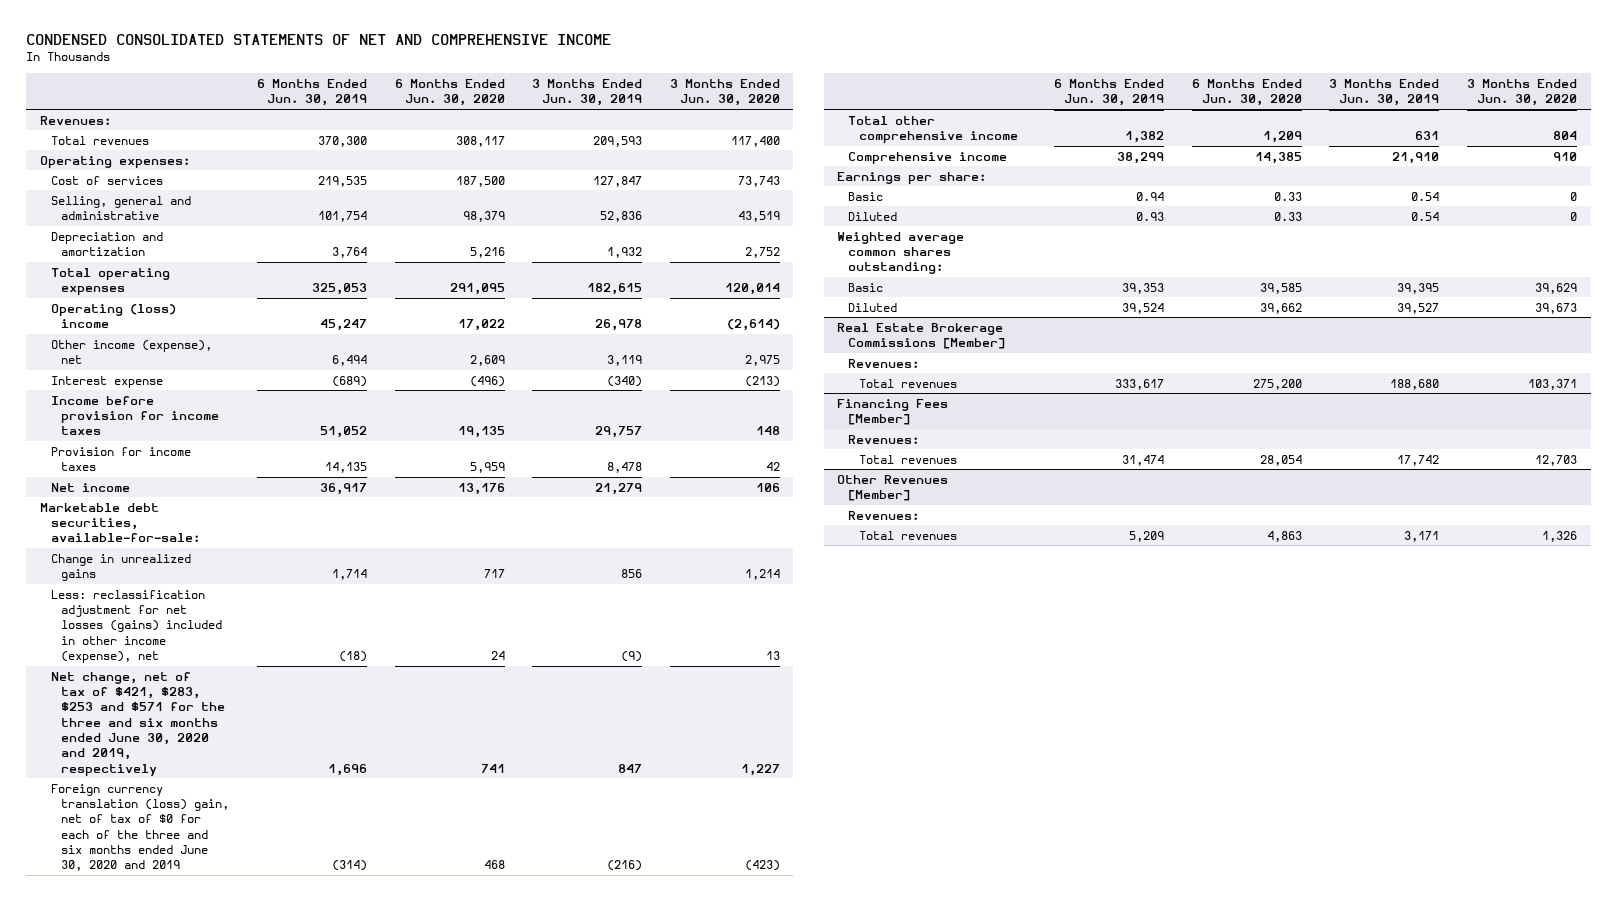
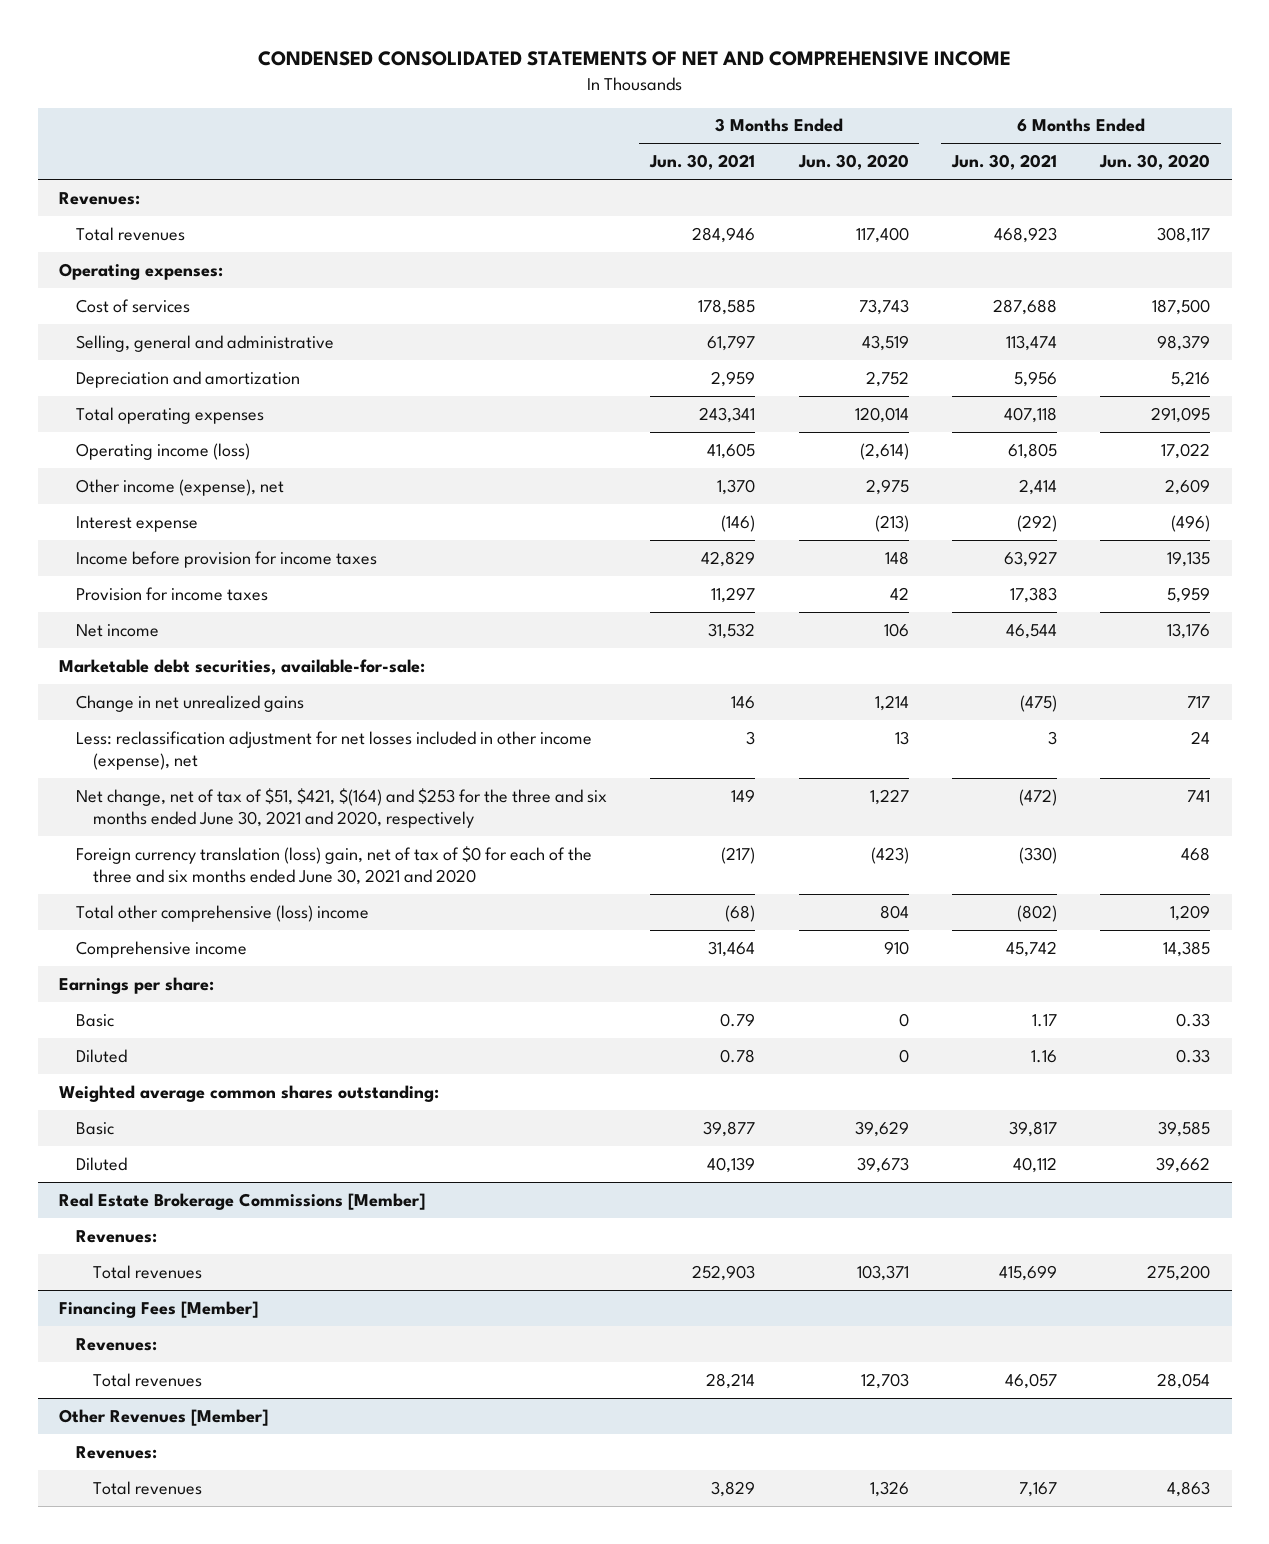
[257,79,368,107] 6 Months Ended Jun. 30, 2019 -> none
[532,79,643,107] 3 Months Ended Jun. 30, 2019 -> none
none -> [649,154,756,171] Jun. 30, 2021
none -> [950,154,1057,171] Jun. 30, 2021
[50,303,176,329] Operating (loss) income -> [75,442,250,460] Operating income (loss)
[50,553,191,582] Change in unrealized gains -> [75,694,304,712] Change in net unrealized gains
[50,589,223,663] Less: reclassification adjustment for net losses (gains) included in other income (expense), net -> [75,730,592,770] Less: reclassification adjustment for net losses included in other income (expense), net
[50,671,226,776] Net change, net of tax of $421, $283, $253 and $571 for the three and six months ended June 30, 2020 and 2019, respectively -> [75,787,607,828] Net change, net of tax of $51, $421, $(164) and $253 for the three and six months ended June 30, 2021 and 2020, respectively
[50,783,230,872] Foreign currency translation (loss) gain, net of tax of $0 for each of the three and six months ended June 30, 2020 and 2019 -> [75,845,592,885] Foreign currency translation (loss) gain, net of tax of $0 for each of the three and six months ended June 30, 2021 and 2020
[848,115,1018,144] Total other comprehensive income -> [75,904,369,922] Total other comprehensive (loss) income

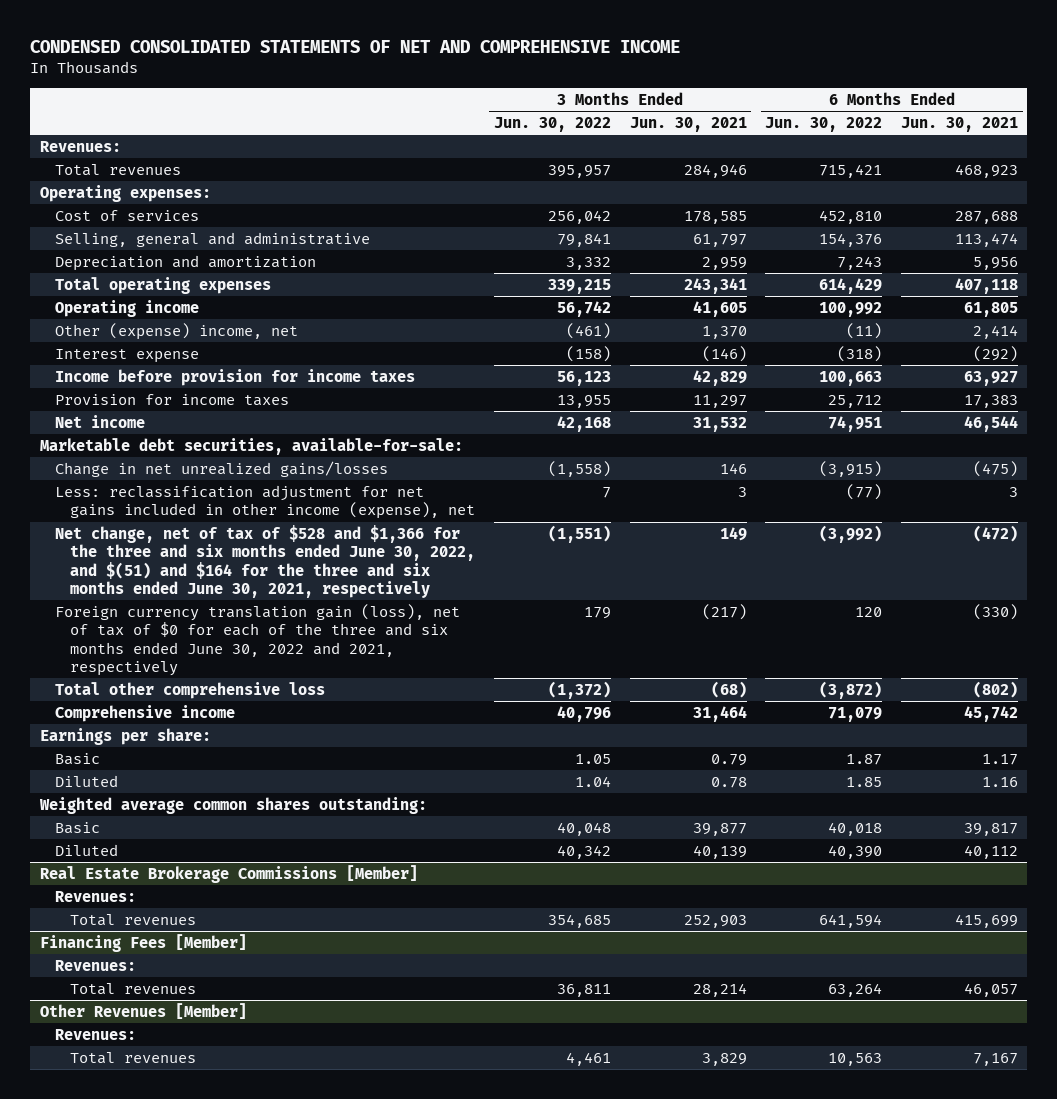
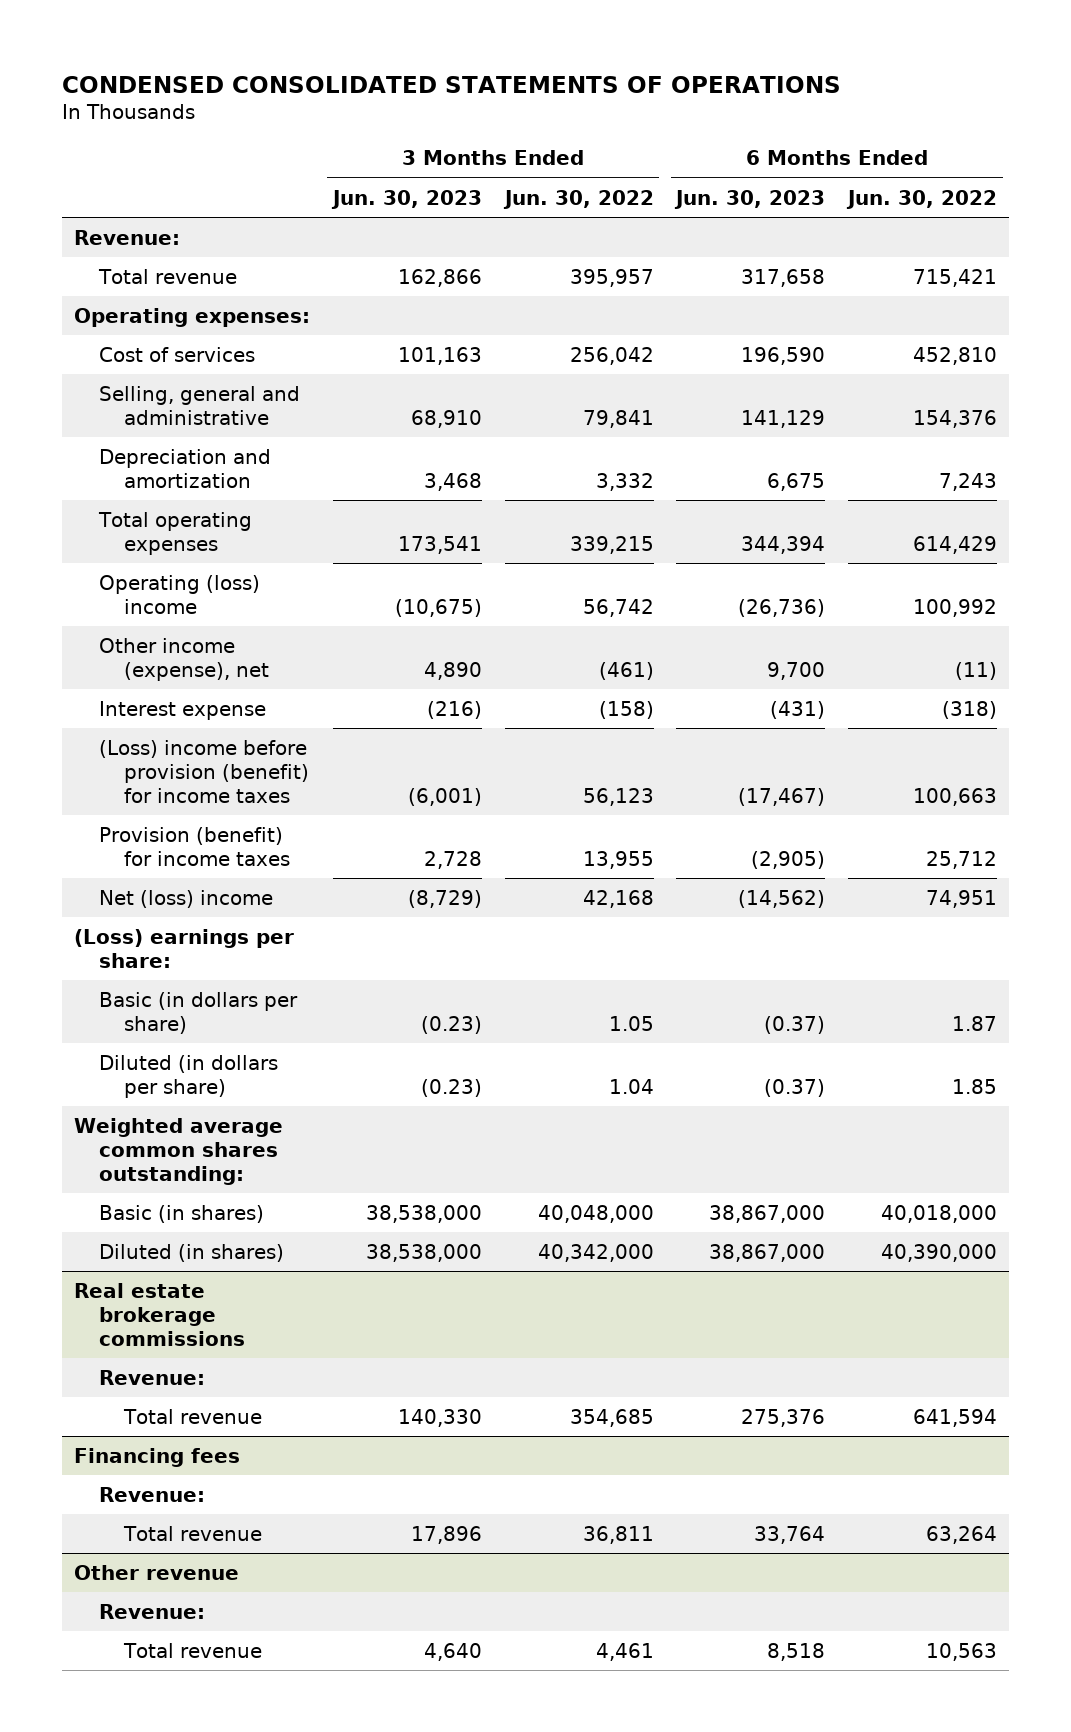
[30,40,681,54] CONDENSED CONSOLIDATED STATEMENTS OF NET AND COMPREHENSIVE INCOME -> [62,75,842,93] CONDENSED CONSOLIDATED STATEMENTS OF OPERATIONS
[629,116,747,132] Jun. 30, 2021 -> none
[900,116,1018,132] Jun. 30, 2021 -> none
none -> [330,189,482,209] Jun. 30, 2023
none -> [674,189,826,209] Jun. 30, 2023
[39,140,121,152] Revenues: -> [73,229,180,245] Revenue:
[54,163,181,176] Total revenues -> [97,268,237,284] Total revenue
[54,299,199,317] Operating income -> [98,574,260,614] Operating (loss) income
[54,322,298,340] Other (expense) income, net -> [98,637,269,681] Other income (expense), net
[39,437,463,455] Marketable debt securities, available-for-sale: -> none
[54,460,388,477] Change in net unrealized gains/losses -> none
[54,484,476,520] Less: reclassification adjustment for net gains included in other income (expense), net -> none
[54,524,476,598] Net change, net of tax of $528 and $1,366 for the three and six months ended June 30, 2022, and $(51) and $164 for the three and six months ended June 30, 2021, respectively -> none
[54,603,460,676] Foreign currency translation gain (loss), net of tax of $0 for each of the three and six months ended June 30, 2022 and 2021, respectively -> none
[54,681,325,699] Total other comprehensive loss -> none
[54,704,235,722] Comprehensive income -> none
[54,368,415,386] Income before provision for income taxes -> [98,739,309,803] (Loss) income before provision (benefit) for income taxes
[54,393,289,406] Provision for income taxes -> [98,826,290,866] Provision (benefit) for income taxes
[54,414,145,428] Net income -> [98,889,273,908] Net (loss) income
[39,727,211,745] Earnings per share: -> [73,928,294,968] (Loss) earnings per share:
[54,752,100,765] Basic -> [98,991,298,1034] Basic (in dollars per share)
[54,774,118,787] Diluted -> [98,1054,278,1098] Diluted (in dollars per share)
[54,821,100,834] Basic -> [98,1204,264,1223] Basic (in shares)
[556,821,611,836] 40,048 -> [537,1204,654,1223] 40,048,000
[828,821,883,836] 40,018 -> [881,1204,998,1223] 40,018,000
[54,843,118,856] Diluted -> [98,1243,284,1262] Diluted (in shares)
[556,844,611,859] 40,342 -> [537,1243,654,1262] 40,342,000
[828,844,883,859] 40,390 -> [881,1243,998,1262] 40,390,000
[39,864,418,883] Real Estate Brokerage Commissions [Member] -> [73,1282,245,1346] Real estate brokerage commissions
[54,890,136,902] Revenues: -> [98,1369,205,1385] Revenue:
[70,913,197,926] Total revenues -> [122,1408,262,1424] Total revenue
[39,933,247,952] Financing Fees [Member] -> [73,1447,240,1467] Financing fees
[54,959,136,971] Revenues: -> [98,1486,205,1502] Revenue:
[70,982,197,995] Total revenues -> [122,1525,262,1541] Total revenue
[39,1002,247,1019] Other Revenues [Member] -> [73,1564,239,1580] Other revenue
[54,1028,136,1040] Revenues: -> [98,1603,205,1619] Revenue:
[70,1051,197,1064] Total revenues -> [122,1642,262,1658] Total revenue

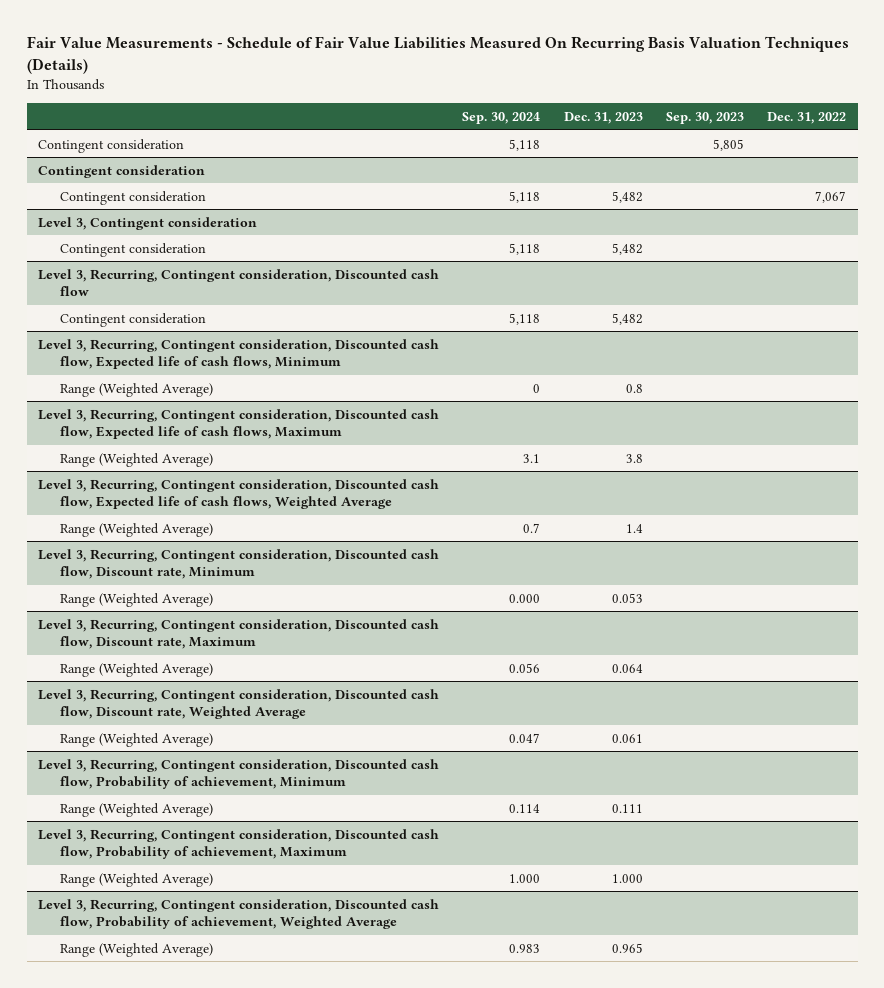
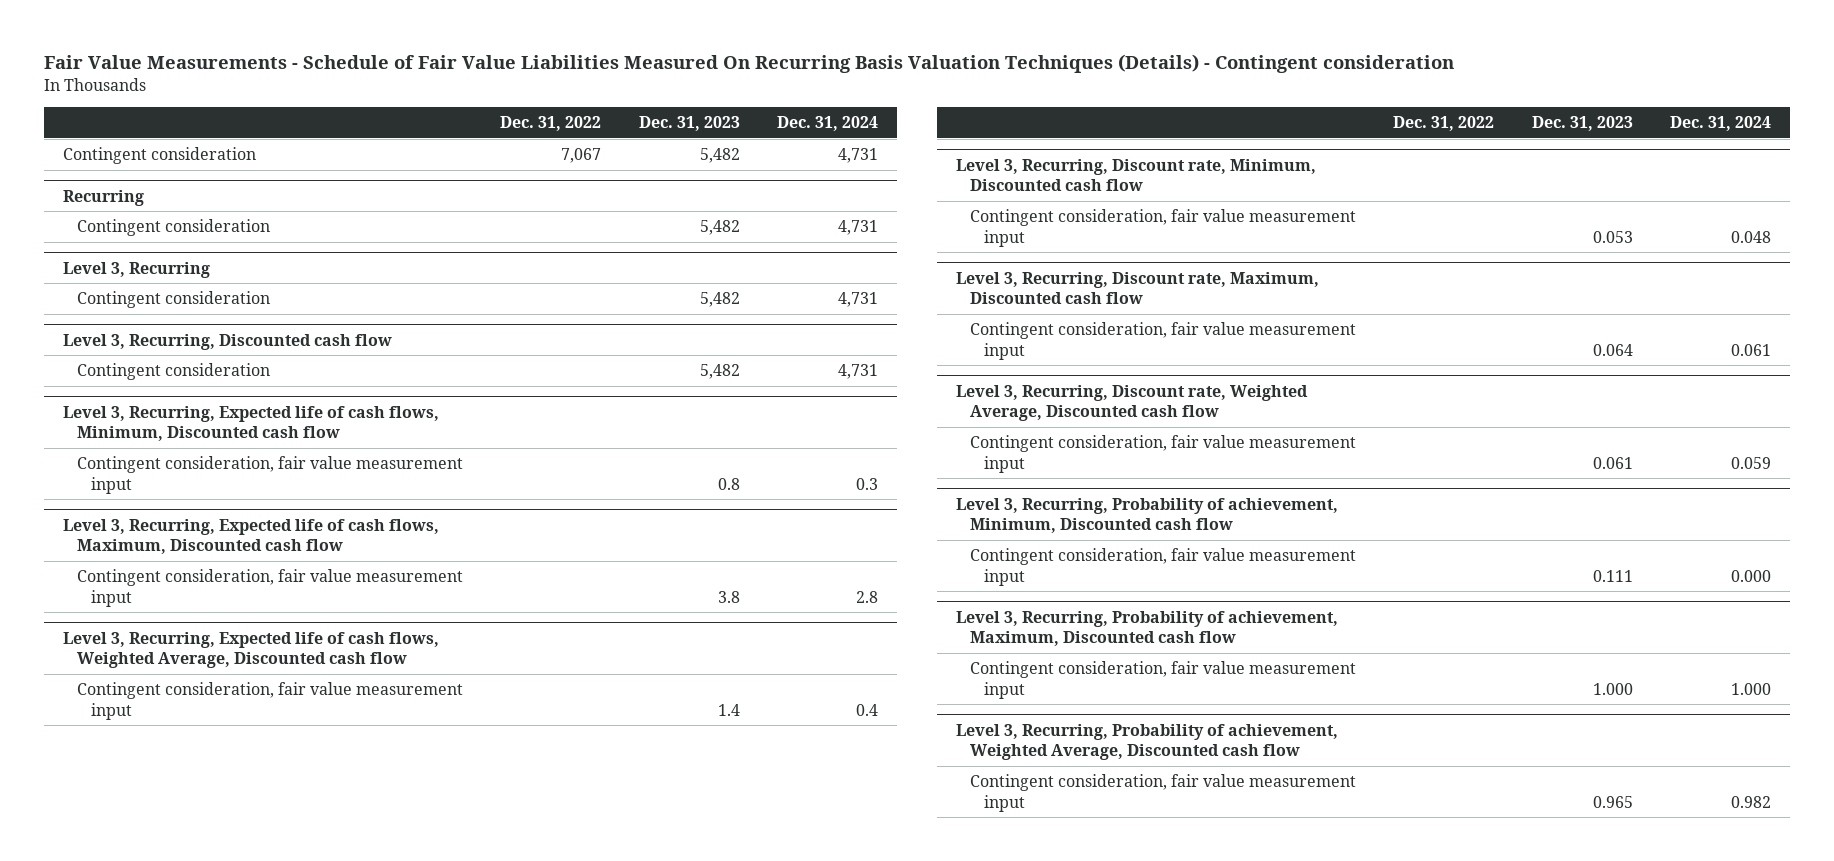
[26,36,849,75] Fair Value Measurements - Schedule of Fair Value Liabilities Measured On Recurring Basis Valuation Techniques (Details) -> [44,54,1455,74] Fair Value Measurements - Schedule of Fair Value Liabilities Measured On Recurring Basis Valuation Techniques (Details) - Contingent consideration
[462,112,541,125] Sep. 30, 2024 -> none
[665,112,744,125] Sep. 30, 2023 -> none
none -> [777,116,879,132] Dec. 31, 2024
[38,138,185,153] Contingent consideration -> none
[38,164,206,178] Contingent consideration -> none
[38,216,258,230] Level 3, Contingent consideration -> none
none -> [62,189,144,206] Recurring
[38,268,440,297] Level 3, Recurring, Contingent consideration, Discounted cash flow -> none
none -> [62,261,210,278] Level 3, Recurring
none -> [62,333,392,350] Level 3, Recurring, Discounted cash flow
none -> [77,363,271,381] Contingent consideration
[38,338,440,370] Level 3, Recurring, Contingent consideration, Discounted cash flow, Expected life of cash flows, Minimum -> [62,405,439,442] Level 3, Recurring, Expected life of cash flows, Minimum, Discounted cash flow
[59,382,213,397] Range (Weighted Average) -> [77,456,464,494] Contingent consideration, fair value measurement input
[38,408,440,440] Level 3, Recurring, Contingent consideration, Discounted cash flow, Expected life of cash flows, Maximum -> [62,518,439,555] Level 3, Recurring, Expected life of cash flows, Maximum, Discounted cash flow
[59,452,213,467] Range (Weighted Average) -> [77,569,464,607] Contingent consideration, fair value measurement input
[38,478,440,510] Level 3, Recurring, Contingent consideration, Discounted cash flow, Expected life of cash flows, Weighted Average -> [62,631,439,669] Level 3, Recurring, Expected life of cash flows, Weighted Average, Discounted cash flow
[59,522,213,537] Range (Weighted Average) -> [77,682,464,720] Contingent consideration, fair value measurement input
[38,548,440,580] Level 3, Recurring, Contingent consideration, Discounted cash flow, Discount rate, Minimum -> [955,158,1316,192] Level 3, Recurring, Discount rate, Minimum, Discounted cash flow
[59,592,213,607] Range (Weighted Average) -> [969,209,1356,247] Contingent consideration, fair value measurement input
[38,618,440,650] Level 3, Recurring, Contingent consideration, Discounted cash flow, Discount rate, Maximum -> [955,271,1319,305] Level 3, Recurring, Discount rate, Maximum, Discounted cash flow
[59,662,213,677] Range (Weighted Average) -> [969,322,1356,360] Contingent consideration, fair value measurement input
[38,688,440,720] Level 3, Recurring, Contingent consideration, Discounted cash flow, Discount rate, Weighted Average -> [955,384,1308,422] Level 3, Recurring, Discount rate, Weighted Average, Discounted cash flow
[59,732,213,747] Range (Weighted Average) -> [969,435,1356,473] Contingent consideration, fair value measurement input
[38,758,440,790] Level 3, Recurring, Contingent consideration, Discounted cash flow, Probability of achievement, Minimum -> [955,497,1338,534] Level 3, Recurring, Probability of achievement, Minimum, Discounted cash flow
[59,802,213,817] Range (Weighted Average) -> [969,548,1356,586] Contingent consideration, fair value measurement input
[38,828,440,860] Level 3, Recurring, Contingent consideration, Discounted cash flow, Probability of achievement, Maximum -> [955,610,1338,647] Level 3, Recurring, Probability of achievement, Maximum, Discounted cash flow
[59,872,213,887] Range (Weighted Average) -> [969,661,1356,699] Contingent consideration, fair value measurement input
[38,898,440,930] Level 3, Recurring, Contingent consideration, Discounted cash flow, Probability of achievement, Weighted Average -> [955,723,1338,761] Level 3, Recurring, Probability of achievement, Weighted Average, Discounted cash flow
[59,942,213,957] Range (Weighted Average) -> [969,774,1356,812] Contingent consideration, fair value measurement input

